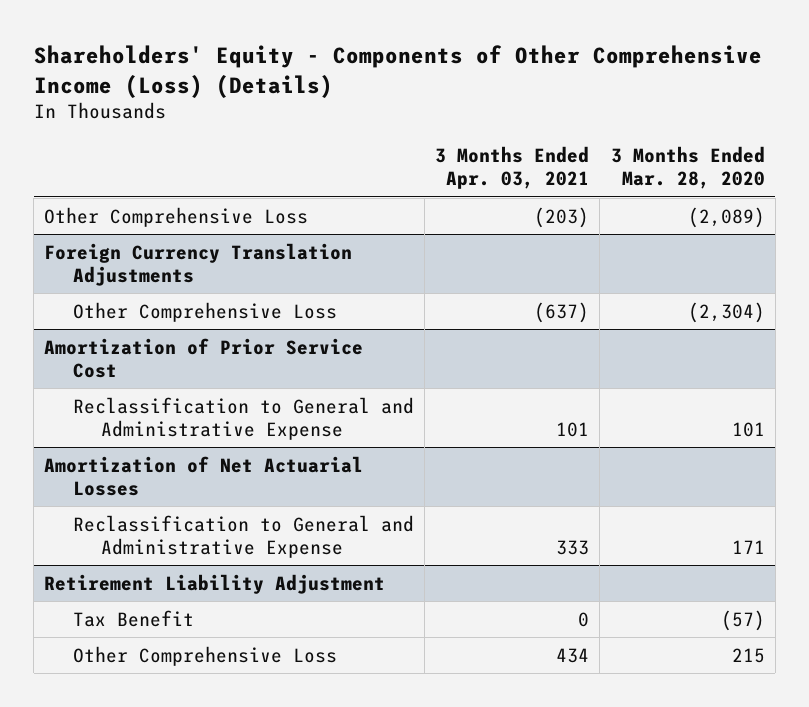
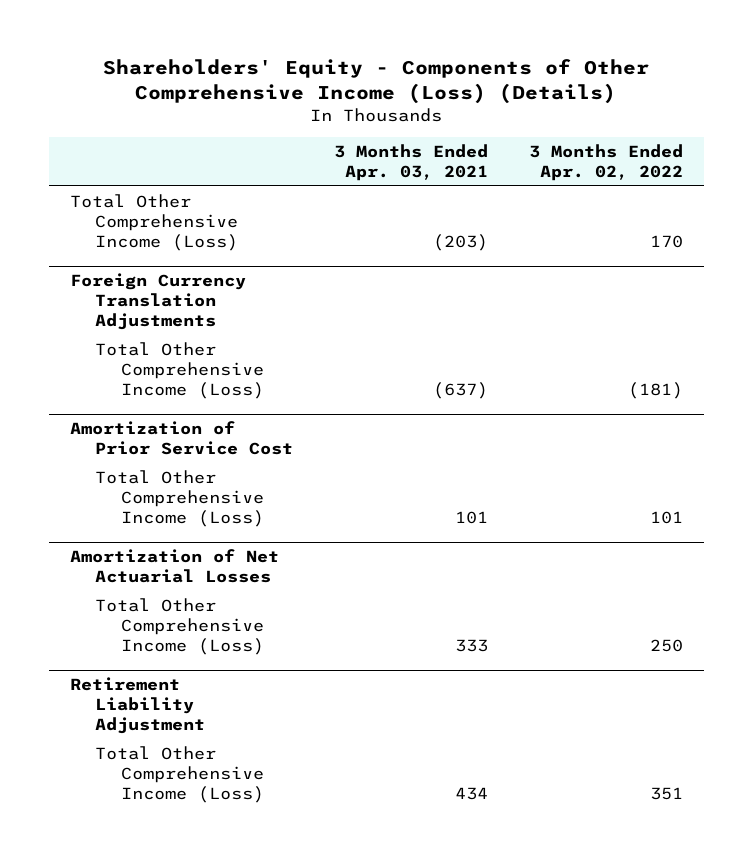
[610,145,765,190] 3 Months Ended Mar. 28, 2020 -> none
none -> [529,144,684,182] 3 Months Ended Apr. 02, 2022
[44,206,309,227] Other Comprehensive Loss -> [69,193,239,252] Total Other Comprehensive Income (Loss)
[72,301,337,322] Other Comprehensive Loss -> [95,341,264,400] Total Other Comprehensive Income (Loss)
[72,396,414,441] Reclassification to General and Administrative Expense -> none
none -> [95,469,264,528] Total Other Comprehensive Income (Loss)
[72,514,414,559] Reclassification to General and Administrative Expense -> [95,597,264,656] Total Other Comprehensive Income (Loss)
[72,609,194,627] Tax Benefit -> none
[72,645,337,666] Other Comprehensive Loss -> [95,745,264,804] Total Other Comprehensive Income (Loss)

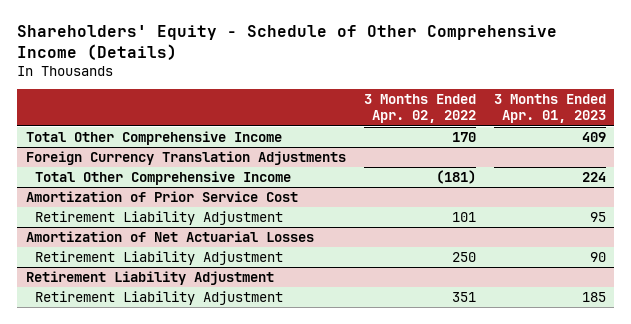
[103,59,650,105] Shareholders' Equity - Components of Other Comprehensive Income (Loss) (Details) -> [16,25,557,61] Shareholders' Equity - Schedule of Other Comprehensive Income (Details)
[334,144,489,182] 3 Months Ended Apr. 03, 2021 -> none
none -> [493,94,606,124] 3 Months Ended Apr. 01, 2023
[69,193,239,252] Total Other Comprehensive Income (Loss) -> [25,131,282,146] Total Other Comprehensive Income
[95,341,264,400] Total Other Comprehensive Income (Loss) -> [35,171,292,186] Total Other Comprehensive Income
[95,469,264,528] Total Other Comprehensive Income (Loss) -> none
none -> [35,211,284,226] Retirement Liability Adjustment
[95,597,264,656] Total Other Comprehensive Income (Loss) -> none
none -> [35,251,284,266] Retirement Liability Adjustment
[95,745,264,804] Total Other Comprehensive Income (Loss) -> [35,291,284,306] Retirement Liability Adjustment

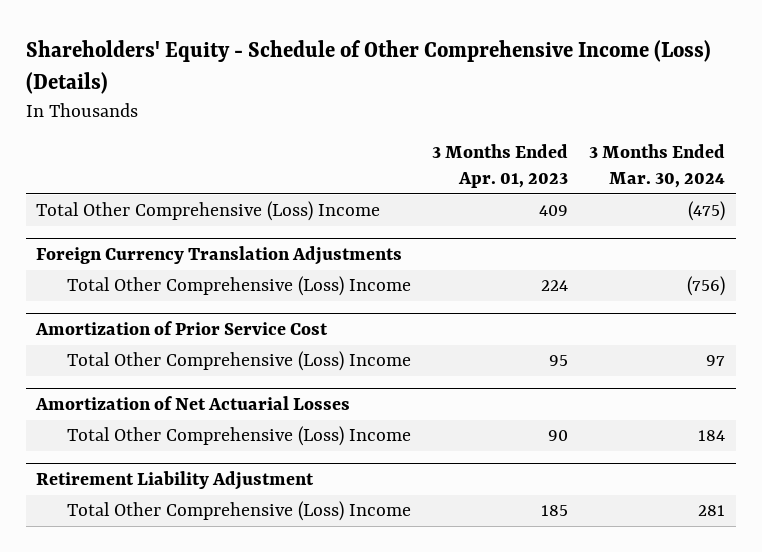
[16,25,557,61] Shareholders' Equity - Schedule of Other Comprehensive Income (Details) -> [25,40,711,95] Shareholders' Equity - Schedule of Other Comprehensive Income (Loss) (Details)
[363,94,476,124] 3 Months Ended Apr. 02, 2022 -> none
none -> [589,144,726,188] 3 Months Ended Mar. 30, 2024
[25,131,282,146] Total Other Comprehensive Income -> [36,201,381,222] Total Other Comprehensive (Loss) Income
[35,171,292,186] Total Other Comprehensive Income -> [66,276,411,297] Total Other Comprehensive (Loss) Income
[35,211,284,226] Retirement Liability Adjustment -> none
none -> [66,351,411,372] Total Other Comprehensive (Loss) Income
[35,251,284,266] Retirement Liability Adjustment -> none
none -> [66,426,411,447] Total Other Comprehensive (Loss) Income
[35,291,284,306] Retirement Liability Adjustment -> [66,501,411,522] Total Other Comprehensive (Loss) Income

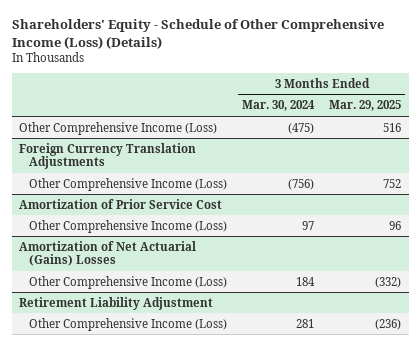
[432,144,569,188] 3 Months Ended Apr. 01, 2023 -> none
none -> [329,100,402,112] Mar. 29, 2025
[36,201,381,222] Total Other Comprehensive (Loss) Income -> [19,121,218,135] Other Comprehensive Income (Loss)
[66,276,411,297] Total Other Comprehensive (Loss) Income -> [28,177,227,191] Other Comprehensive Income (Loss)
[66,351,411,372] Total Other Comprehensive (Loss) Income -> [28,219,227,233] Other Comprehensive Income (Loss)
[35,396,351,411] Amortization of Net Actuarial Losses -> [19,240,197,267] Amortization of Net Actuarial (Gains) Losses
[66,426,411,447] Total Other Comprehensive (Loss) Income -> [28,275,227,289] Other Comprehensive Income (Loss)
[66,501,411,522] Total Other Comprehensive (Loss) Income -> [28,317,227,331] Other Comprehensive Income (Loss)

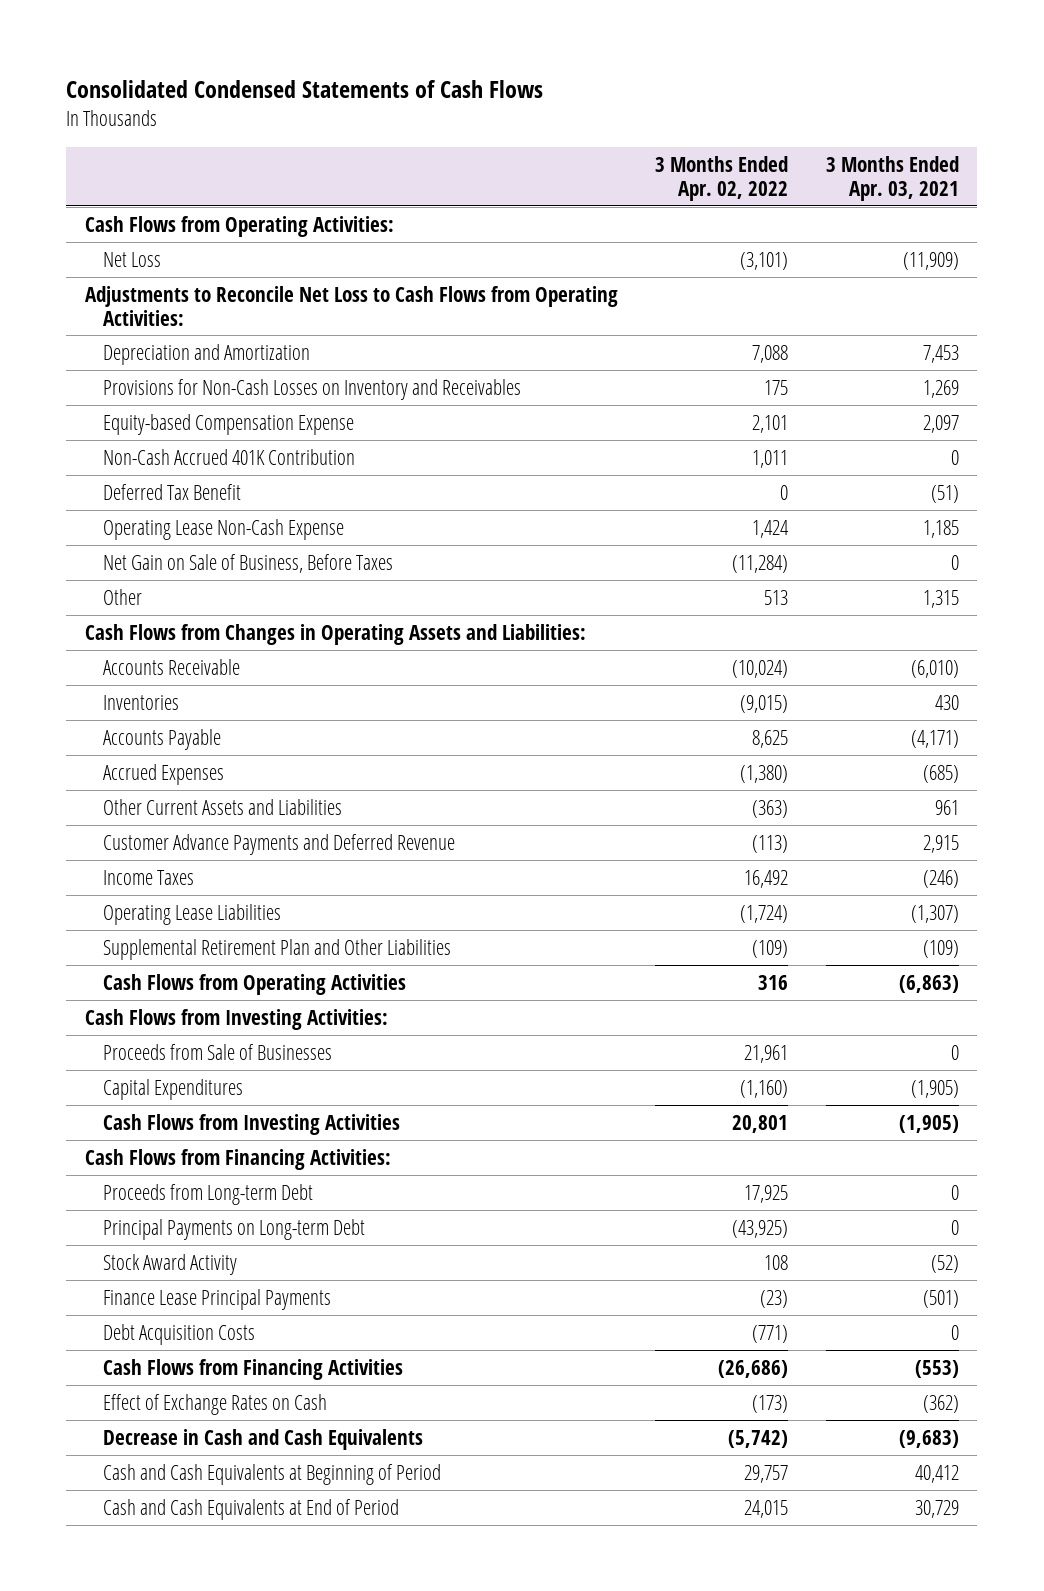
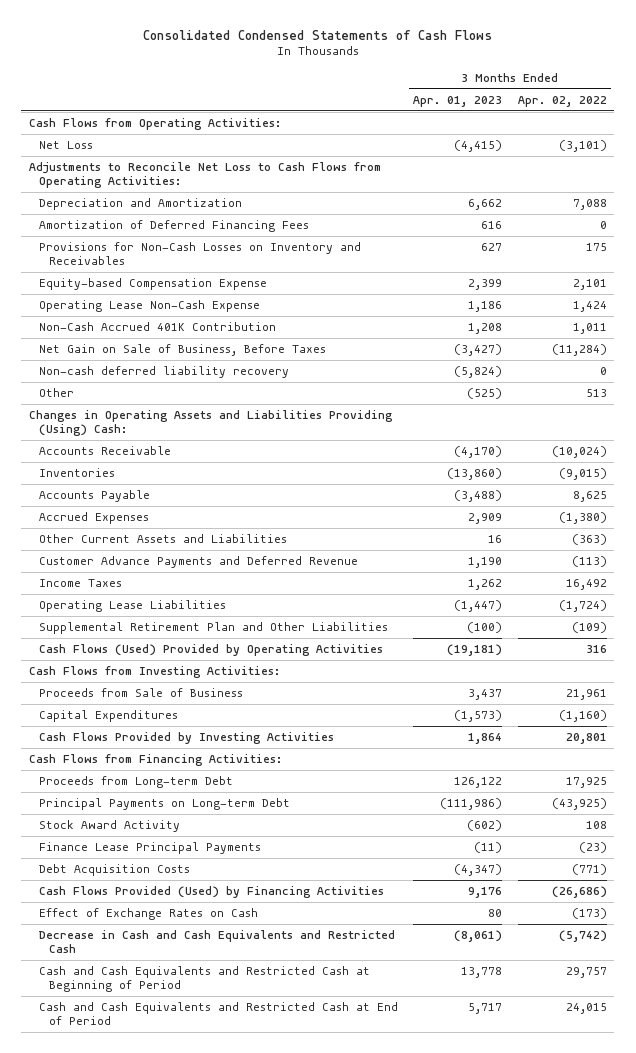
[825,155,959,201] 3 Months Ended Apr. 03, 2021 -> none
none -> [413,95,503,107] Apr. 01, 2023
none -> [38,219,309,232] Amortization of Deferred Financing Fees
[102,483,241,500] Deferred Tax Benefit -> none
[102,448,355,465] Non-Cash Accrued 401K Contribution -> [38,321,276,331] Non-Cash Accrued 401K Contribution
none -> [38,365,289,378] Non-cash deferred liability recovery
[84,623,586,645] Cash Flows from Changes in Operating Assets and Liabilities: -> [28,409,393,436] Changes in Operating Assets and Liabilities Providing (Using) Cash:
[102,973,406,995] Cash Flows from Operating Activities -> [38,643,383,656] Cash Flows (Used) Provided by Operating Activities
[102,1043,332,1060] Proceeds from Sale of Businesses -> [38,687,243,697] Proceeds from Sale of Business
[102,1113,400,1135] Cash Flows from Investing Activities -> [38,731,334,744] Cash Flows Provided by Investing Activities
[102,1358,403,1380] Cash Flows from Financing Activities -> [38,885,384,898] Cash Flows Provided (Used) by Financing Activities
[102,1428,423,1450] Decrease in Cash and Cash Equivalents -> [38,929,395,953] Decrease in Cash and Cash Equivalents and Restricted Cash
[102,1463,441,1485] Cash and Cash Equivalents at Beginning of Period -> [38,965,370,992] Cash and Cash Equivalents and Restricted Cash at Beginning of Period
[102,1498,399,1520] Cash and Cash Equivalents at End of Period -> [38,1001,398,1025] Cash and Cash Equivalents and Restricted Cash at End of Period

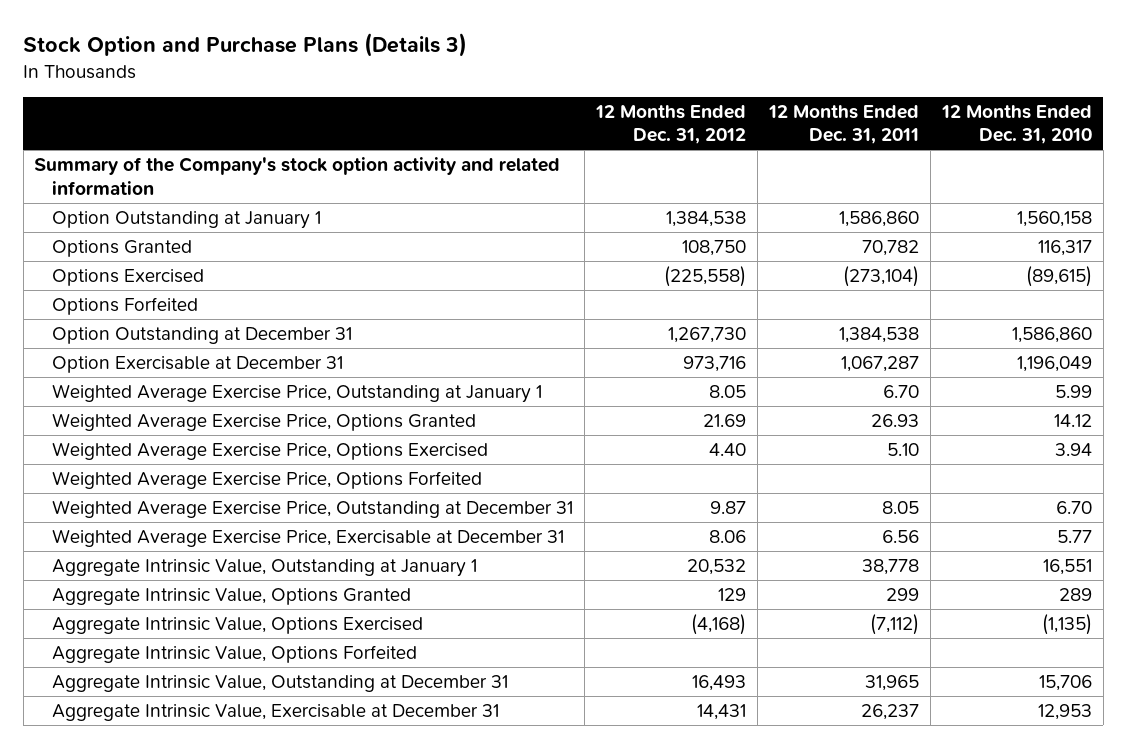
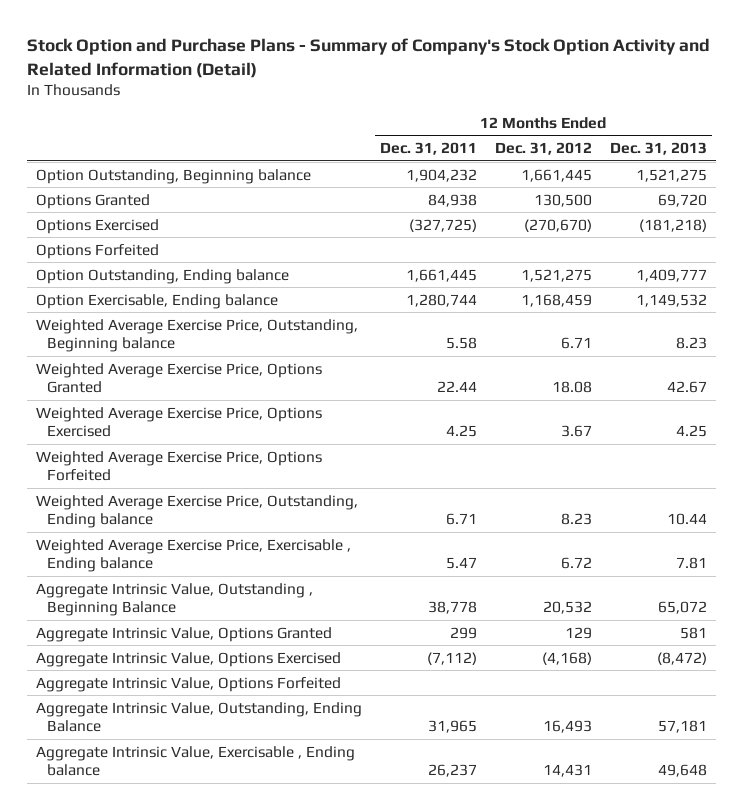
[23,33,468,58] Stock Option and Purchase Plans (Details 3) -> [26,37,710,78] Stock Option and Purchase Plans - Summary of Company's Stock Option Activity and Related Information (Detail)
[940,104,1092,145] 12 Months Ended Dec. 31, 2010 -> none
none -> [610,142,708,156] Dec. 31, 2013
[34,157,561,195] Summary of the Company's stock option activity and related information -> none
[52,211,322,230] Option Outstanding at January 1 -> [35,168,311,184] Option Outstanding, Beginning balance
[666,211,747,228] 1,384,538 -> [520,168,592,182] 1,661,445
[838,211,919,228] 1,586,860 -> [405,168,477,182] 1,904,232
[682,240,747,257] 108,750 -> [533,193,592,207] 130,500
[861,240,919,257] 70,782 -> [427,193,477,207] 84,938
[664,266,747,288] (225,558) -> [523,218,592,232] (270,670)
[842,266,919,288] (273,104) -> [408,218,477,232] (327,725)
[52,327,353,345] Option Outstanding at December 31 -> [35,268,289,284] Option Outstanding, Ending balance
[668,327,747,344] 1,267,730 -> [520,268,592,282] 1,521,275
[838,327,919,344] 1,384,538 -> [405,268,477,282] 1,661,445
[52,356,344,374] Option Exercisable at December 31 -> [35,293,278,309] Option Exercisable, Ending balance
[683,356,747,373] 973,716 -> [520,293,592,307] 1,168,459
[840,356,919,373] 1,067,287 -> [405,293,477,307] 1,280,744
[52,384,543,404] Weighted Average Exercise Price, Outstanding at January 1 -> [35,318,358,353] Weighted Average Exercise Price, Outstanding, Beginning balance
[709,385,747,399] 8.05 -> [560,337,592,350] 6.71
[882,385,919,399] 6.70 -> [445,337,477,350] 5.58
[703,414,747,428] 21.69 -> [551,381,592,394] 18.08
[870,414,919,428] 26.93 -> [436,381,477,393] 22.44
[709,443,747,457] 4.40 -> [560,425,592,438] 3.67
[886,443,919,457] 5.10 -> [445,425,477,438] 4.25
[52,500,574,519] Weighted Average Exercise Price, Outstanding at December 31 -> [35,494,358,529] Weighted Average Exercise Price, Outstanding, Ending balance
[710,501,747,515] 9.87 -> [560,513,592,526] 8.23
[881,501,919,515] 8.05 -> [445,513,477,526] 6.71
[52,529,565,548] Weighted Average Exercise Price, Exercisable at December 31 -> [35,538,351,573] Weighted Average Exercise Price, Exercisable , Ending balance
[709,530,747,544] 8.06 -> [560,557,592,570] 6.72
[881,530,919,544] 6.56 -> [445,557,477,570] 5.47
[52,559,478,578] Aggregate Intrinsic Value, Outstanding at January 1 -> [35,582,313,617] Aggregate Intrinsic Value, Outstanding , Beginning Balance
[52,675,509,693] Aggregate Intrinsic Value, Outstanding at December 31 -> [35,701,362,733] Aggregate Intrinsic Value, Outstanding, Ending Balance
[52,704,500,722] Aggregate Intrinsic Value, Exercisable at December 31 -> [35,745,355,777] Aggregate Intrinsic Value, Exercisable , Ending balance

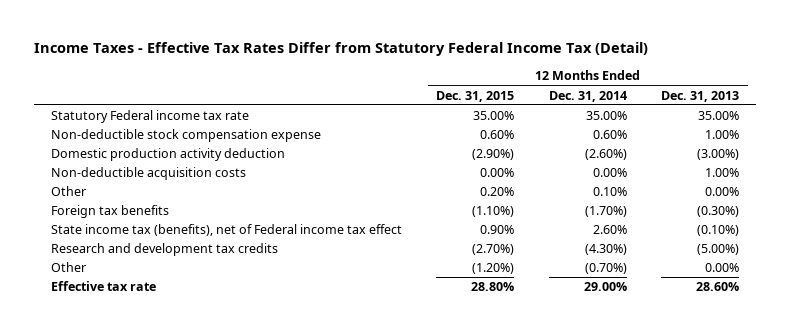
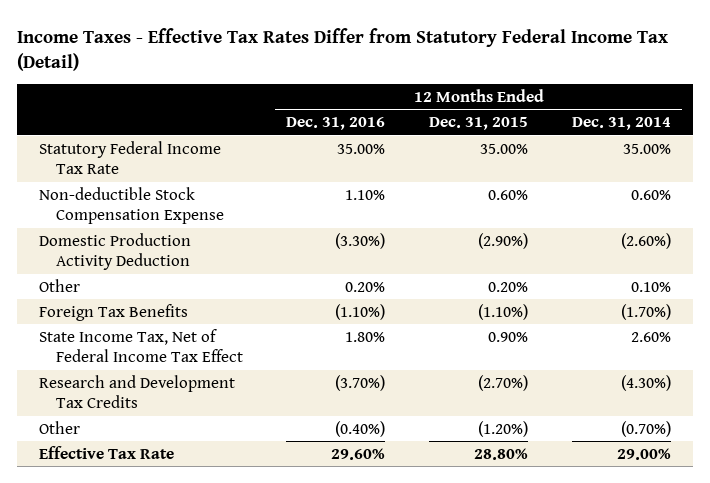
[661,90,740,102] Dec. 31, 2013 -> none
none -> [286,117,386,131] Dec. 31, 2016
[50,167,246,181] Non-deductible acquisition costs -> none
[50,110,249,124] Statutory Federal income tax rate -> [39,140,222,175] Statutory Federal Income Tax Rate
[50,129,321,143] Non-deductible stock compensation expense -> [39,186,224,225] Non-deductible Stock Compensation Expense
[50,148,285,162] Domestic production activity deduction -> [39,232,192,271] Domestic Production Activity Deduction
[50,205,169,219] Foreign tax benefits -> [39,303,189,321] Foreign Tax Benefits
[50,224,402,237] State income tax (benefits), net of Federal income tax effect -> [39,328,243,363] State Income Tax, Net of Federal Income Tax Effect
[50,243,278,257] Research and development tax credits -> [39,374,236,409] Research and Development Tax Credits
[50,281,156,292] Effective tax rate -> [39,445,175,459] Effective Tax Rate

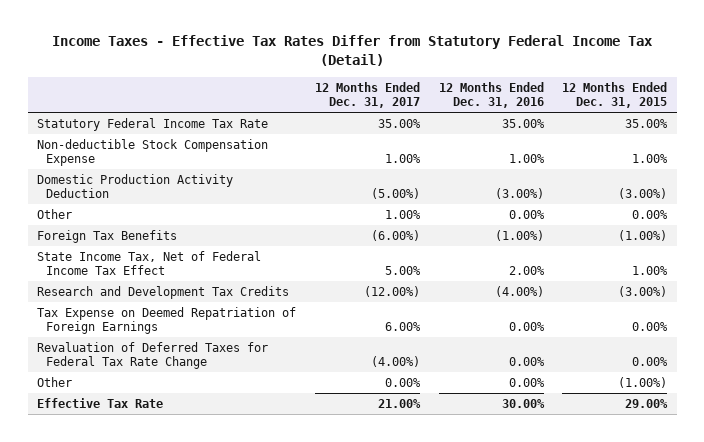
[572,117,672,131] Dec. 31, 2014 -> none
none -> [314,81,420,109] 12 Months Ended Dec. 31, 2017
[345,189,386,200] 1.10% -> [508,153,545,163] 1.00%
[488,189,529,200] 0.60% -> [632,153,669,163] 1.00%
[335,232,386,249] (3.30%) -> [494,187,544,199] (3.00%)
[478,232,529,249] (2.90%) -> [618,187,668,199] (3.00%)
[345,281,386,292] 0.20% -> [508,209,545,219] 0.00%
[488,281,529,292] 0.20% -> [632,209,669,219] 0.00%
[335,303,386,320] (1.10%) -> [494,229,544,241] (1.00%)
[478,303,529,320] (1.10%) -> [618,229,668,241] (1.00%)
[345,331,386,342] 1.80% -> [508,265,545,275] 2.00%
[488,331,529,342] 0.90% -> [632,265,669,275] 1.00%
[335,374,386,391] (3.70%) -> [494,285,544,297] (4.00%)
[478,374,529,391] (2.70%) -> [618,285,668,297] (3.00%)
none -> [36,306,296,334] Tax Expense on Deemed Repatriation of Foreign Earnings
none -> [36,341,268,369] Revaluation of Deferred Taxes for Federal Tax Rate Change
[335,420,386,437] (0.40%) -> [508,377,545,387] 0.00%
[478,420,529,437] (1.20%) -> [618,376,668,388] (1.00%)
[331,447,386,460] 29.60% -> [501,398,545,408] 30.00%
[474,447,529,460] 28.80% -> [625,398,669,408] 29.00%

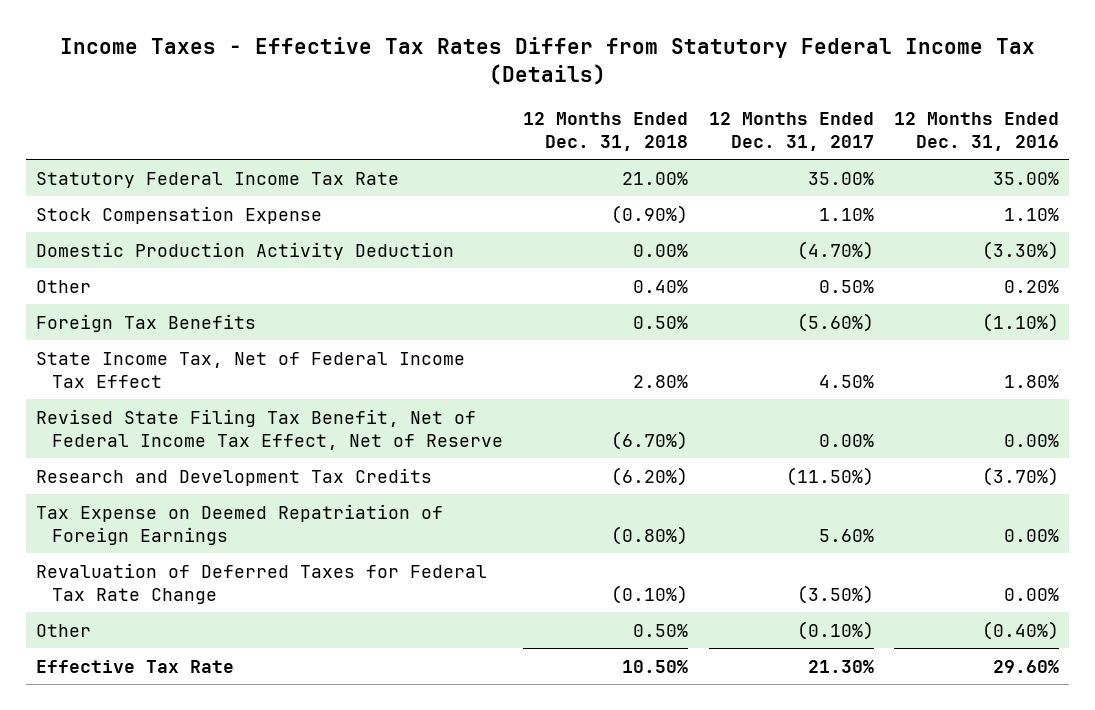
[52,35,654,67] Income Taxes - Effective Tax Rates Differ from Statutory Federal Income Tax (Detail) -> [59,36,1035,85] Income Taxes - Effective Tax Rates Differ from Statutory Federal Income Tax (Details)
[562,81,668,109] 12 Months Ended Dec. 31, 2015 -> none
none -> [523,111,689,151] 12 Months Ended Dec. 31, 2018
[36,138,268,166] Non-deductible Stock Compensation Expense -> [36,205,323,224] Stock Compensation Expense
[384,153,421,163] 1.00% -> [818,207,874,221] 1.10%
[508,153,545,163] 1.00% -> [1004,207,1060,221] 1.10%
[370,187,420,199] (5.00%) -> [796,240,874,260] (4.70%)
[494,187,544,199] (3.00%) -> [982,240,1060,260] (3.30%)
[384,209,421,219] 1.00% -> [818,279,874,293] 0.50%
[508,209,545,219] 0.00% -> [1004,279,1060,293] 0.20%
[370,229,420,241] (6.00%) -> [796,312,874,332] (5.60%)
[494,229,544,241] (1.00%) -> [982,312,1060,332] (1.10%)
[384,265,421,275] 5.00% -> [818,374,874,388] 4.50%
[508,265,545,275] 2.00% -> [1004,374,1060,388] 1.80%
none -> [36,408,503,450] Revised State Filing Tax Benefit, Net of Federal Income Tax Effect, Net of Reserve
[363,285,420,297] (12.00%) -> [785,466,874,486] (11.50%)
[494,285,544,297] (4.00%) -> [982,466,1060,486] (3.70%)
[384,321,421,331] 6.00% -> [818,528,874,542] 5.60%
[370,355,420,367] (4.00%) -> [796,584,874,604] (3.50%)
[384,377,421,387] 0.00% -> [796,620,874,640] (0.10%)
[508,377,545,387] 0.00% -> [982,620,1060,640] (0.40%)
[377,398,421,408] 21.00% -> [807,659,874,673] 21.30%
[501,398,545,408] 30.00% -> [993,659,1060,673] 29.60%

